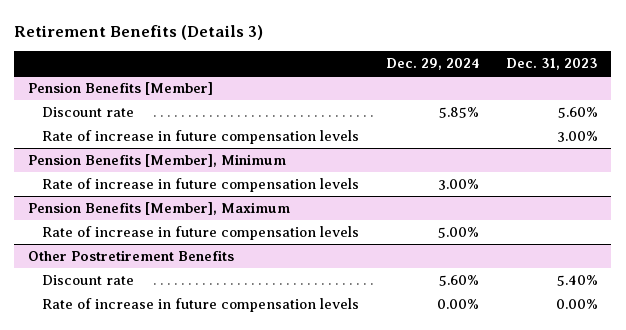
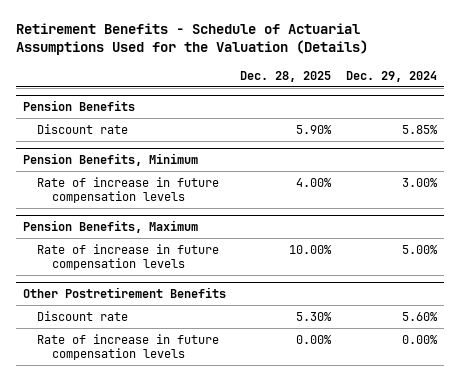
[14,24,264,40] Retirement Benefits (Details 3) -> [15,23,368,56] Retirement Benefits - Schedule of Actuarial Assumptions Used for the Valuation (Details)
[506,58,599,71] Dec. 31, 2023 -> none
none -> [240,70,332,82] Dec. 28, 2025
[27,81,213,95] Pension Benefits [Member] -> [23,99,136,111] Pension Benefits
[42,129,360,144] Rate of increase in future compensation levels -> none
[27,153,286,167] Pension Benefits [Member], Minimum -> [23,152,199,166] Pension Benefits, Minimum
[27,201,290,215] Pension Benefits [Member], Maximum -> [23,219,199,233] Pension Benefits, Maximum

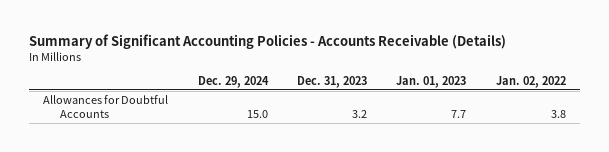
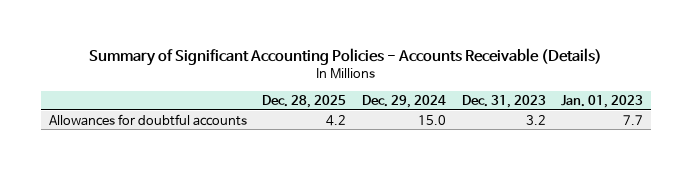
[495,75,566,88] Jan. 02, 2022 -> none
none -> [262,95,347,109] Dec. 28, 2025
[43,94,169,119] Allowances for Doubtful Accounts -> [48,113,247,126] Allowances for doubtful accounts

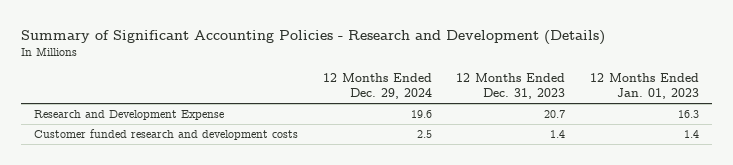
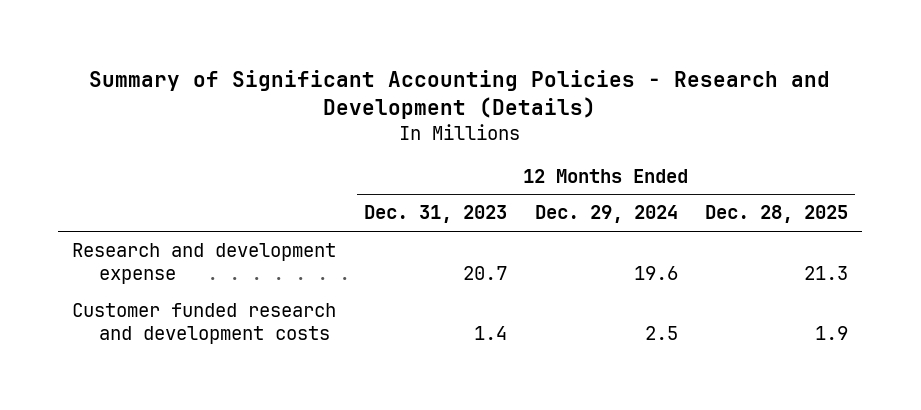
[590,73,700,100] 12 Months Ended Jan. 01, 2023 -> none
none -> [705,205,849,224] Dec. 28, 2025
[33,110,224,121] Research and Development Expense -> [72,242,337,285] Research and development expense

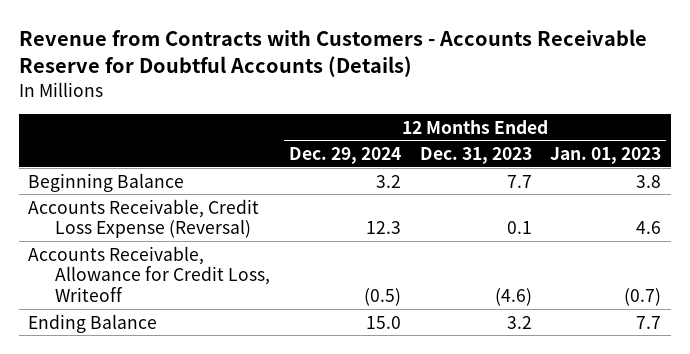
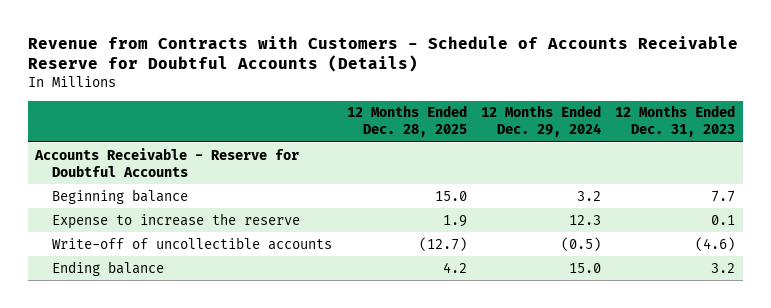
[18,28,647,78] Revenue from Contracts with Customers - Accounts Receivable Reserve for Doubtful Accounts (Details) -> [27,35,738,73] Revenue from Contracts with Customers - Schedule of Accounts Receivable Reserve for Doubtful Accounts (Details)
[550,146,662,164] Jan. 01, 2023 -> none
none -> [346,105,467,138] 12 Months Ended Dec. 28, 2025
none -> [34,147,300,177] Accounts Receivable - Reserve for Doubtful Accounts
[28,172,185,192] Beginning Balance -> [52,188,189,204] Beginning balance
[28,198,260,239] Accounts Receivable, Credit Loss Expense (Reversal) -> [52,212,301,229] Expense to increase the reserve
[28,245,270,302] Accounts Receivable, Allowance for Credit Loss, Writeoff -> [52,236,333,250] Write-off of uncollectible accounts
[28,313,158,333] Ending Balance -> [52,260,165,276] Ending balance

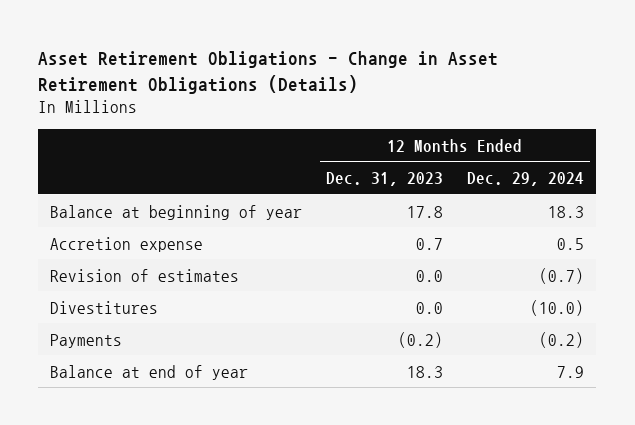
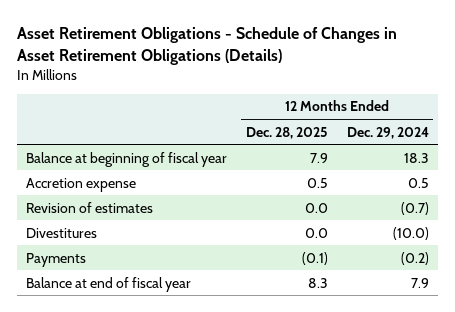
[38,51,499,94] Asset Retirement Obligations - Change in Asset Retirement Obligations (Details) -> [17,26,398,65] Asset Retirement Obligations - Schedule of Changes in Asset Retirement Obligations (Details)
[326,172,444,187] Dec. 31, 2023 -> none
none -> [245,126,328,139] Dec. 28, 2025
[50,204,303,220] Balance at beginning of year -> [26,151,228,167] Balance at beginning of fiscal year
[50,364,249,380] Balance at end of year -> [26,276,192,292] Balance at end of fiscal year

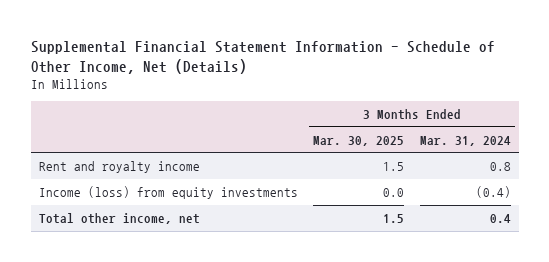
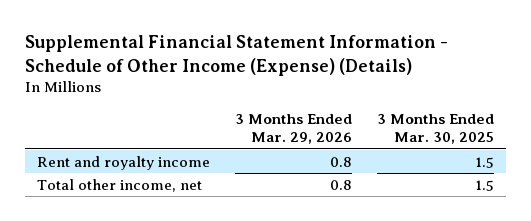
[30,40,495,74] Supplemental Financial Statement Information - Schedule of Other Income, Net (Details) -> [24,35,448,76] Supplemental Financial Statement Information - Schedule of Other Income (Expense) (Details)
[419,135,511,146] Mar. 31, 2024 -> none
none -> [235,114,353,145] 3 Months Ended Mar. 29, 2026
[38,186,298,200] Income (loss) from equity investments -> none

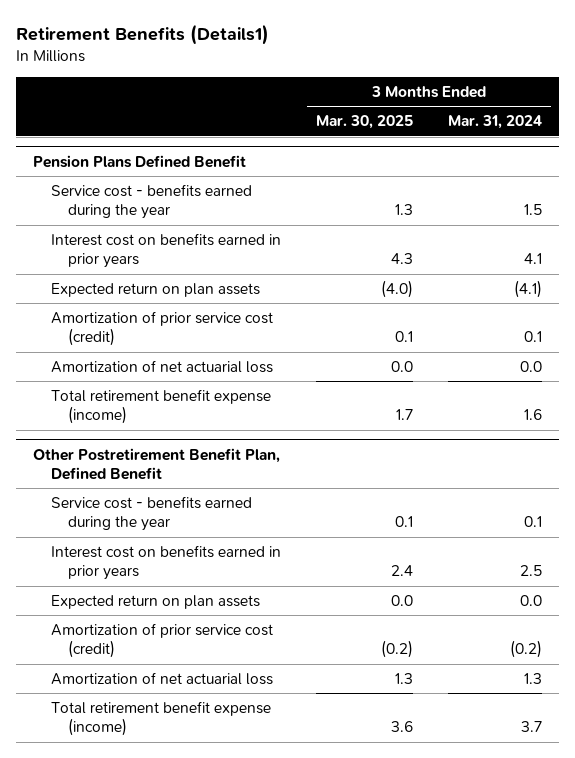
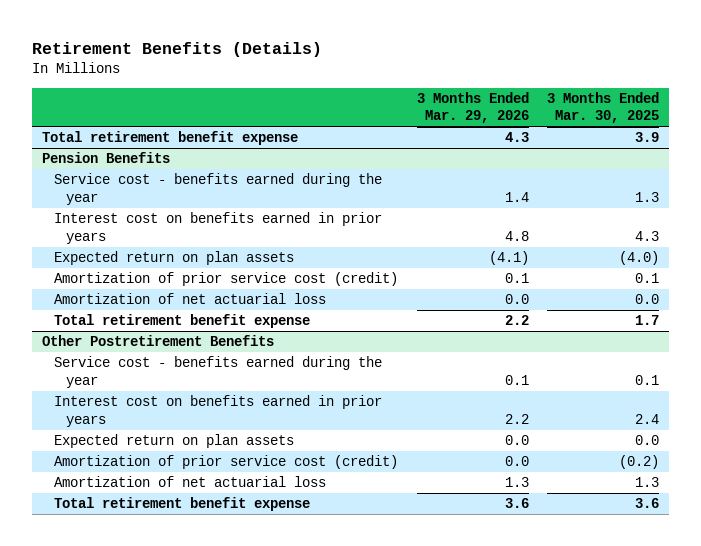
[15,24,269,46] Retirement Benefits (Details1) -> [32,42,323,58] Retirement Benefits (Details)
[447,115,542,130] Mar. 31, 2024 -> none
none -> [416,91,529,124] 3 Months Ended Mar. 29, 2026
none -> [41,131,298,146] Total retirement benefit expense
[33,154,247,168] Pension Plans Defined Benefit -> [41,152,170,164] Pension Benefits
[50,388,271,425] Total retirement benefit expense (income) -> [53,314,310,329] Total retirement benefit expense
[33,447,281,481] Other Postretirement Benefit Plan, Defined Benefit -> [41,335,274,347] Other Postretirement Benefits
[50,700,271,737] Total retirement benefit expense (income) -> [53,497,310,512] Total retirement benefit expense

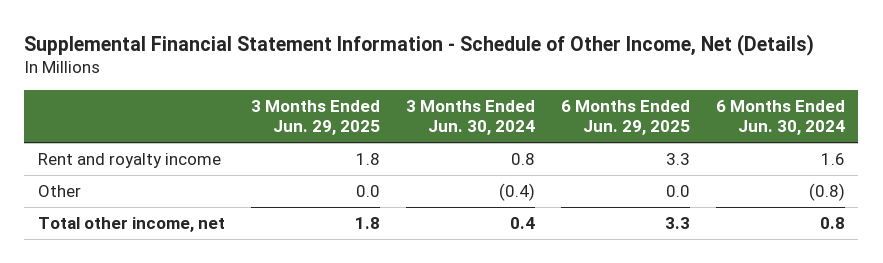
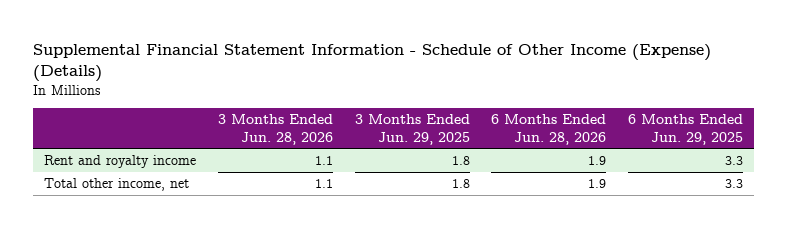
[24,33,815,56] Supplemental Financial Statement Information - Schedule of Other Income, Net (Details) -> [33,43,712,83] Supplemental Financial Statement Information - Schedule of Other Income (Expense) (Details)
[405,100,535,136] 3 Months Ended Jun. 30, 2024 -> none
[716,100,846,136] 6 Months Ended Jun. 30, 2024 -> none
none -> [217,114,333,145] 3 Months Ended Jun. 28, 2026
none -> [491,114,607,145] 6 Months Ended Jun. 28, 2026
[37,185,81,198] Other -> none

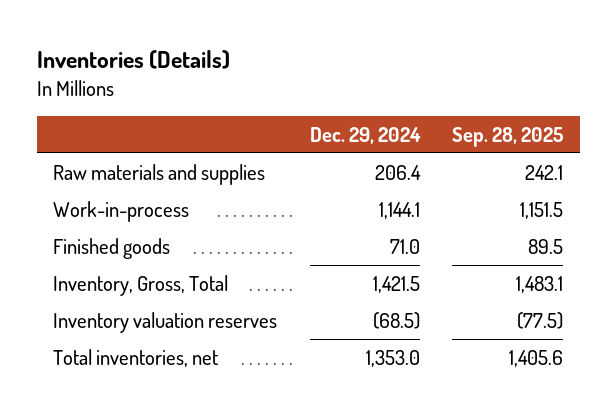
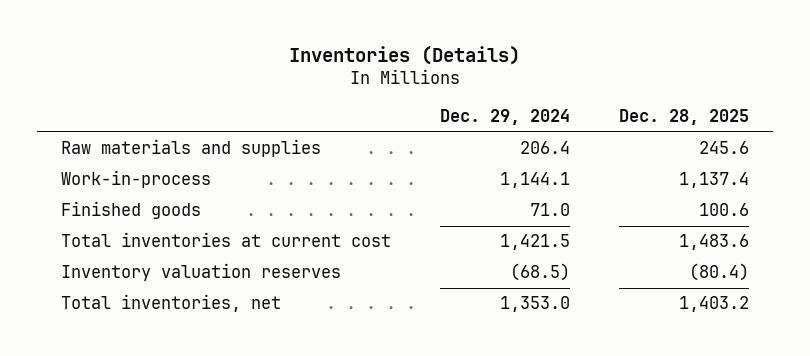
[452,126,564,147] Sep. 28, 2025 -> none
none -> [618,109,749,126] Dec. 28, 2025
[52,274,228,296] Inventory, Gross, Total -> [61,232,392,248] Total inventories at current cost

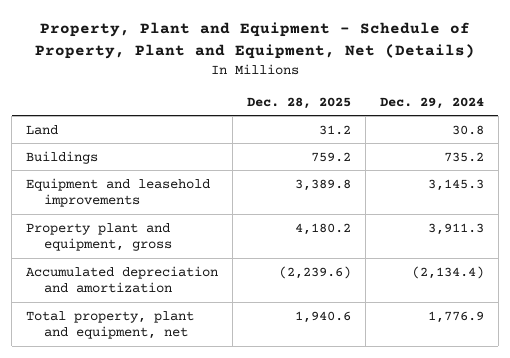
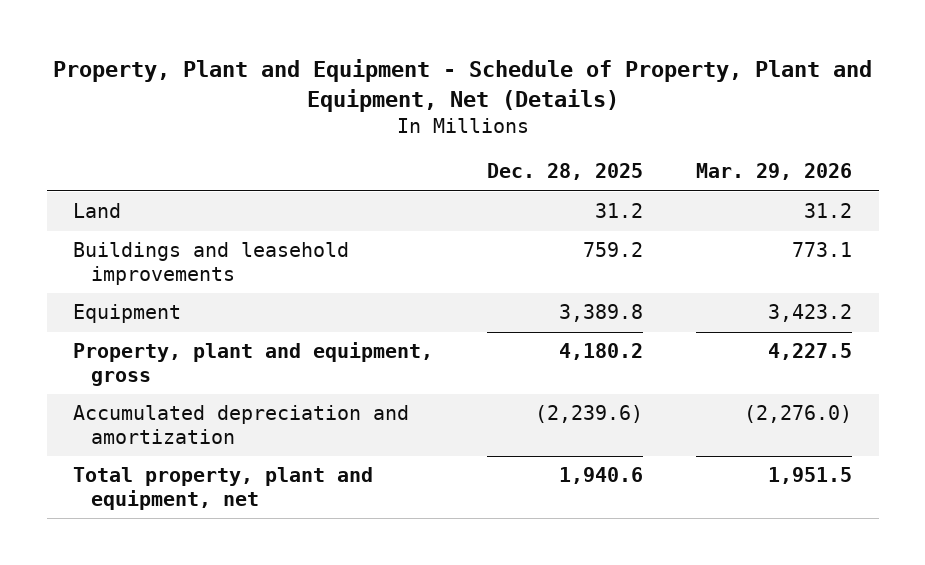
[379,96,484,109] Dec. 29, 2024 -> none
none -> [696,163,853,181] Mar. 29, 2026
[26,150,99,164] Buildings -> [73,242,350,285] Buildings and leasehold improvements
[26,177,211,208] Equipment and leasehold improvements -> [73,304,182,324] Equipment
[26,222,172,252] Property plant and equipment, gross -> [73,342,434,386] Property, plant and equipment, gross

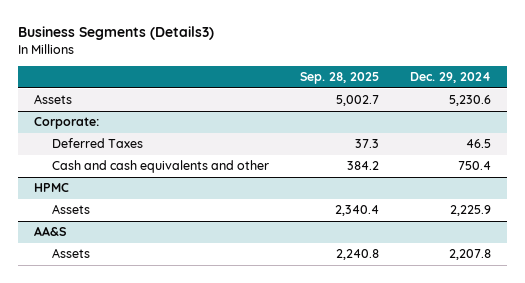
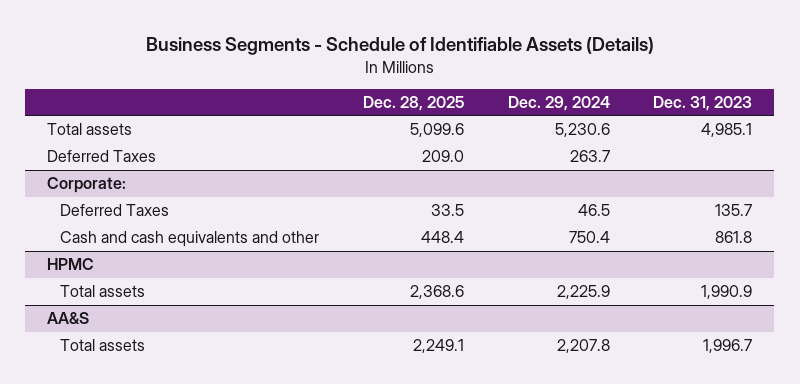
[17,26,214,41] Business Segments (Details3) -> [145,36,654,55] Business Segments - Schedule of Identifiable Assets (Details)
[300,72,380,85] Sep. 28, 2025 -> none
none -> [362,96,464,112] Dec. 28, 2025
none -> [653,96,753,112] Dec. 31, 2023
[33,94,72,105] Assets -> [47,123,133,136] Total assets
none -> [47,150,157,163] Deferred Taxes
[52,204,91,215] Assets -> [60,285,146,298] Total assets
[52,248,91,259] Assets -> [60,339,146,352] Total assets

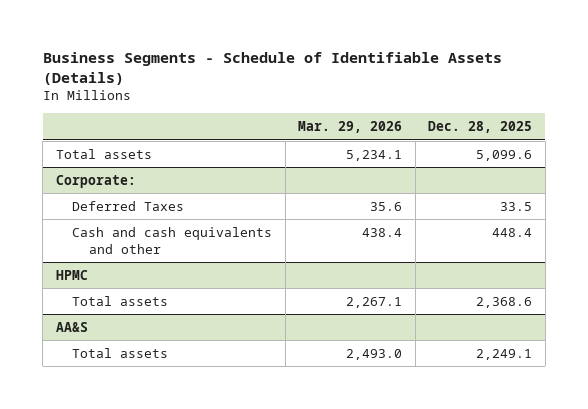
[507,96,610,112] Dec. 29, 2024 -> none
[653,96,753,112] Dec. 31, 2023 -> none
none -> [298,121,403,134] Mar. 29, 2026
[47,150,157,163] Deferred Taxes -> none

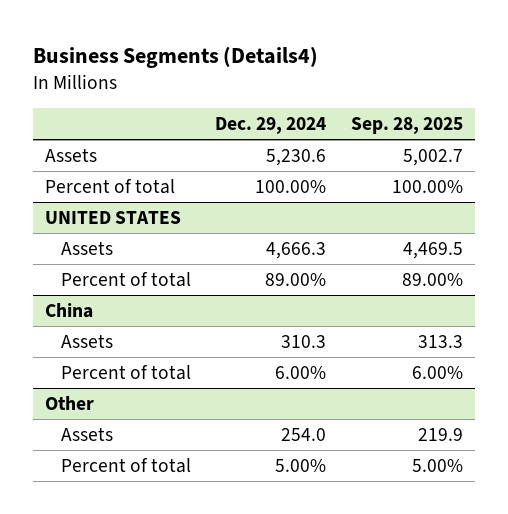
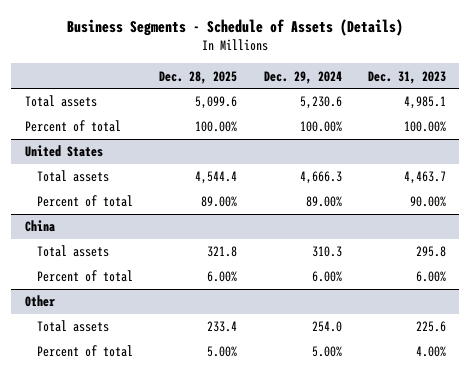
[32,45,318,68] Business Segments (Details4) -> [67,19,404,37] Business Segments - Schedule of Assets (Details)
[350,117,463,135] Sep. 28, 2025 -> none
none -> [159,70,238,84] Dec. 28, 2025
none -> [368,70,447,84] Dec. 31, 2023
[45,147,98,162] Assets -> [24,95,97,108] Total assets
[45,210,182,224] UNITED STATES -> [24,145,103,158] United States
[60,240,113,255] Assets -> [36,170,109,183] Total assets
[60,333,113,348] Assets -> [36,245,109,258] Total assets
[60,426,113,441] Assets -> [36,320,109,333] Total assets

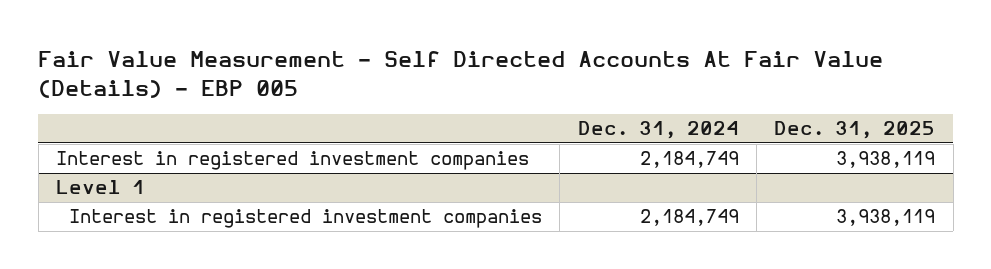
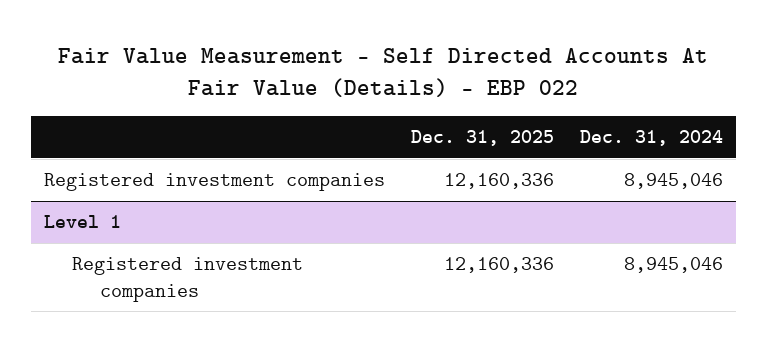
[38,50,884,98] Fair Value Measurement - Self Directed Accounts At Fair Value (Details) - EBP 005 -> [58,48,709,98] Fair Value Measurement - Self Directed Accounts At Fair Value (Details) - EBP 022
[55,151,529,171] Interest in registered investment companies -> [43,173,385,192] Registered investment companies
[639,151,739,169] 2,184,749 -> [623,173,723,190] 8,945,046
[836,151,936,169] 3,938,119 -> [443,173,554,190] 12,160,336
[69,209,543,229] Interest in registered investment companies -> [72,257,304,302] Registered investment companies
[639,209,739,227] 2,184,749 -> [623,257,723,274] 8,945,046
[836,209,936,227] 3,938,119 -> [443,257,554,274] 12,160,336

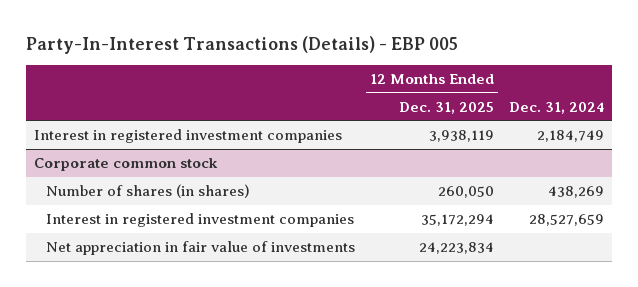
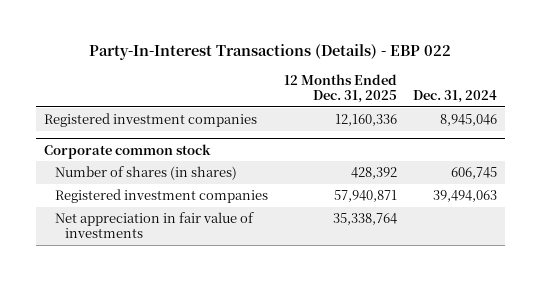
[26,35,459,54] Party-In-Interest Transactions (Details) - EBP 005 -> [89,44,452,61] Party-In-Interest Transactions (Details) - EBP 022
[33,129,342,144] Interest in registered investment companies -> [44,112,258,127] Registered investment companies
[429,130,495,143] 3,938,119 -> [334,113,397,126] 12,160,336
[537,130,605,143] 2,184,749 -> [439,113,497,126] 8,945,046
[438,186,495,199] 260,050 -> [350,166,397,179] 428,392
[548,186,605,199] 438,269 -> [450,166,497,179] 606,745
[45,213,354,228] Interest in registered investment companies -> [54,188,268,203] Registered investment companies
[421,214,495,227] 35,172,294 -> [333,189,397,202] 57,940,871
[529,214,605,227] 28,527,659 -> [432,189,497,202] 39,494,063
[419,242,495,255] 24,223,834 -> [332,212,397,225] 35,338,764

